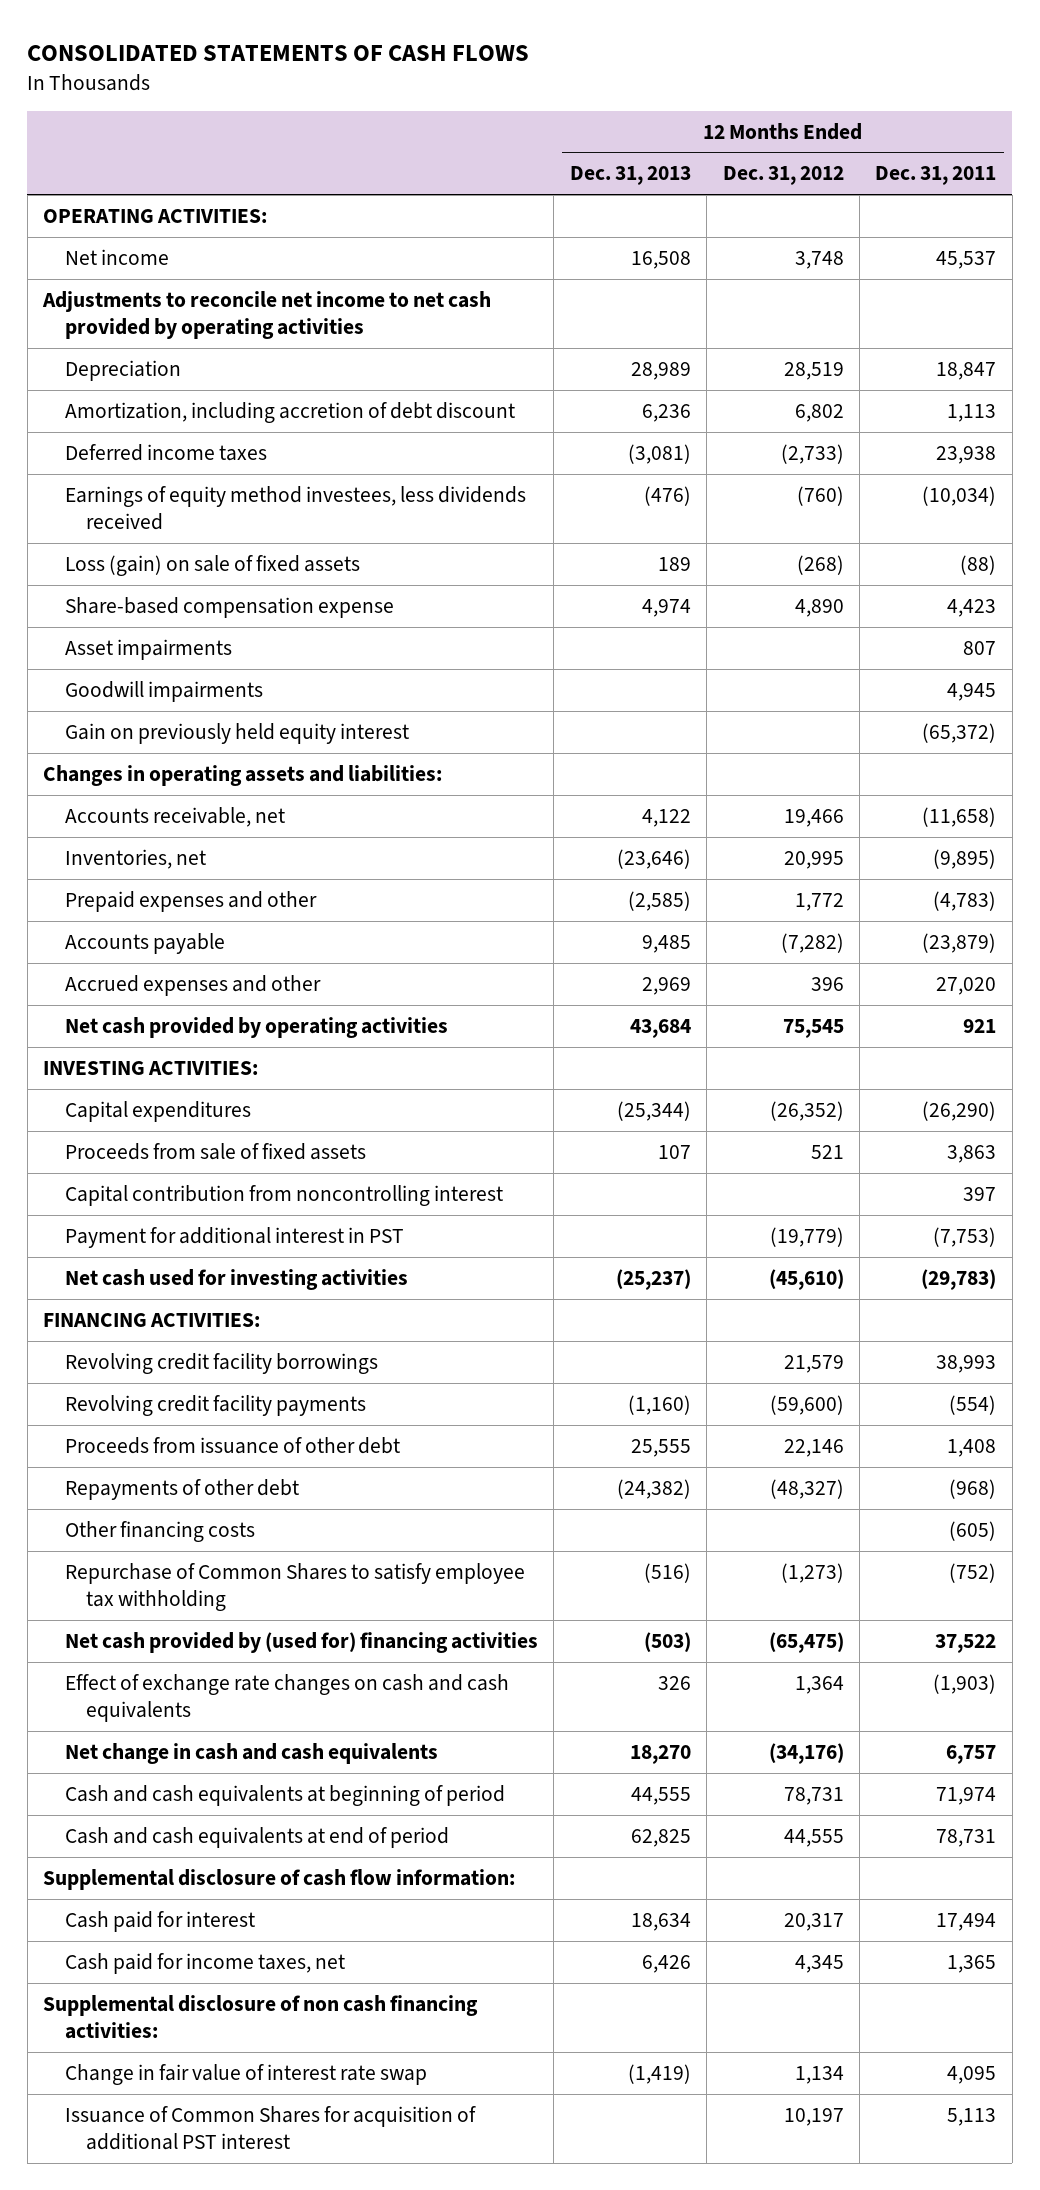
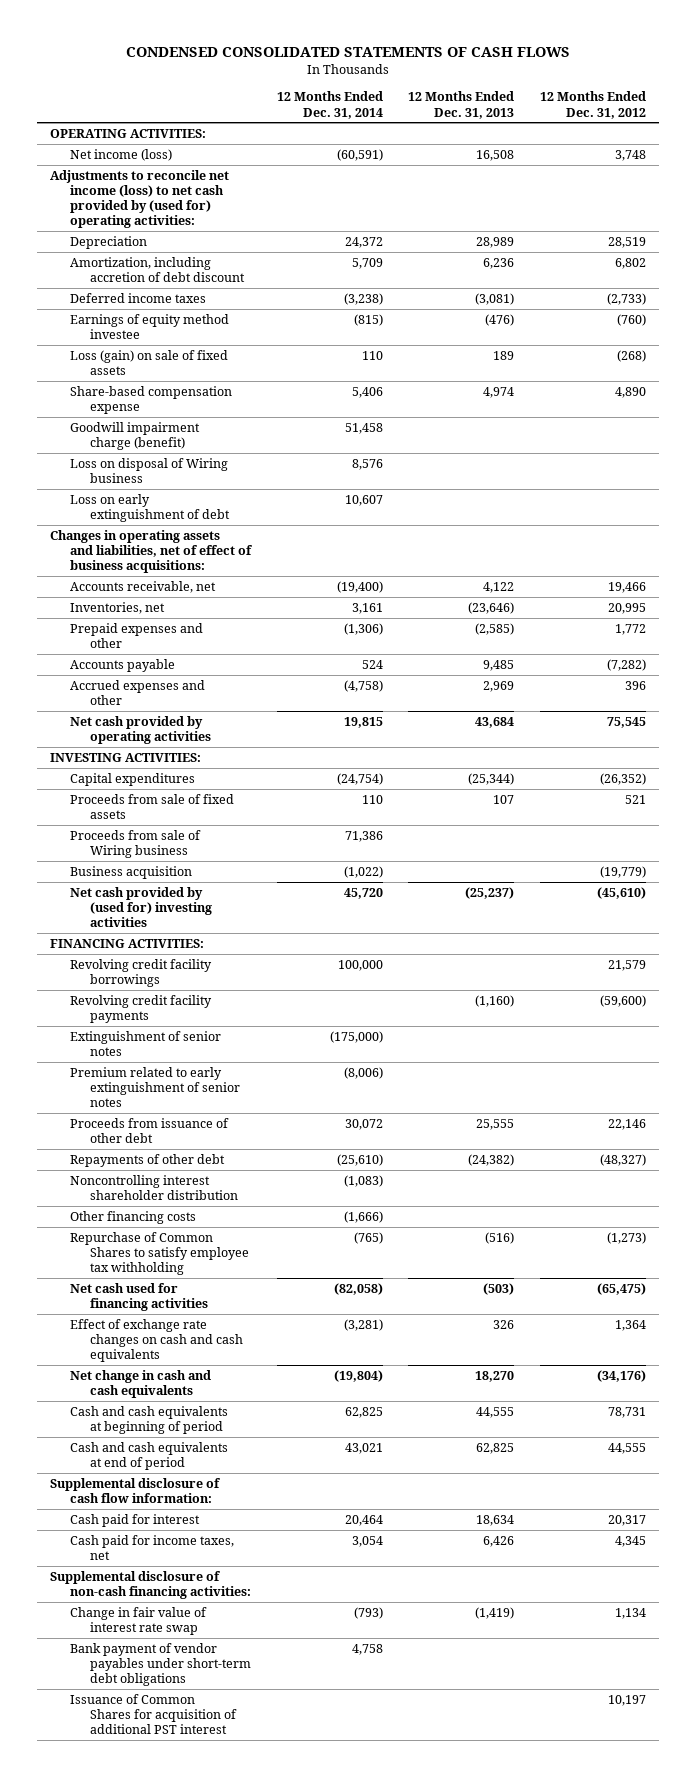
[27,44,530,61] CONSOLIDATED STATEMENTS OF CASH FLOWS -> [126,46,571,57] CONDENSED CONSOLIDATED STATEMENTS OF CASH FLOWS
[875,166,997,186] Dec. 31, 2011 -> none
none -> [276,91,383,119] 12 Months Ended Dec. 31, 2014
[64,248,169,265] Net income -> [69,148,172,161] Net income (loss)
[42,290,492,340] Adjustments to reconcile net income to net cash provided by operating activities -> [50,169,230,228] Adjustments to reconcile net income (loss) to net cash provided by (used for) operating activities:
[64,485,526,531] Earnings of equity method investees, less dividends received -> [69,313,229,339] Earnings of equity method investee
[64,638,232,660] Asset impairments -> none
[64,722,409,744] Gain on previously held equity interest -> none
[64,680,263,702] Goodwill impairments -> [69,421,200,450] Goodwill impairment charge (benefit)
none -> [69,457,228,483] Loss on disposal of Wiring business
none -> [69,493,230,522] Loss on early extinguishment of debt
[43,764,443,786] Changes in operating assets and liabilities: -> [50,529,253,573] Changes in operating assets and liabilities, net of effect of business acquisitions:
[64,1184,503,1206] Capital contribution from noncontrolling interest -> none
none -> [69,829,201,858] Proceeds from sale of Wiring business
[64,1226,404,1248] Payment for additional interest in PST -> [69,865,192,879] Business acquisition
[64,1268,408,1290] Net cash used for investing activities -> [69,886,212,927] Net cash provided by (used for) investing activities
none -> [69,1030,221,1056] Extinguishment of senior notes
none -> [69,1066,240,1107] Premium related to early extinguishment of senior notes
none -> [69,1174,238,1200] Noncontrolling interest shareholder distribution
[64,1631,538,1653] Net cash provided by (used for) financing activities -> [69,1282,208,1311] Net cash used for financing activities
[43,1994,479,2040] Supplemental disclosure of non cash financing activities: -> [50,1570,251,1599] Supplemental disclosure of non-cash financing activities:
none -> [69,1642,251,1686] Bank payment of vendor payables under short-term debt obligations

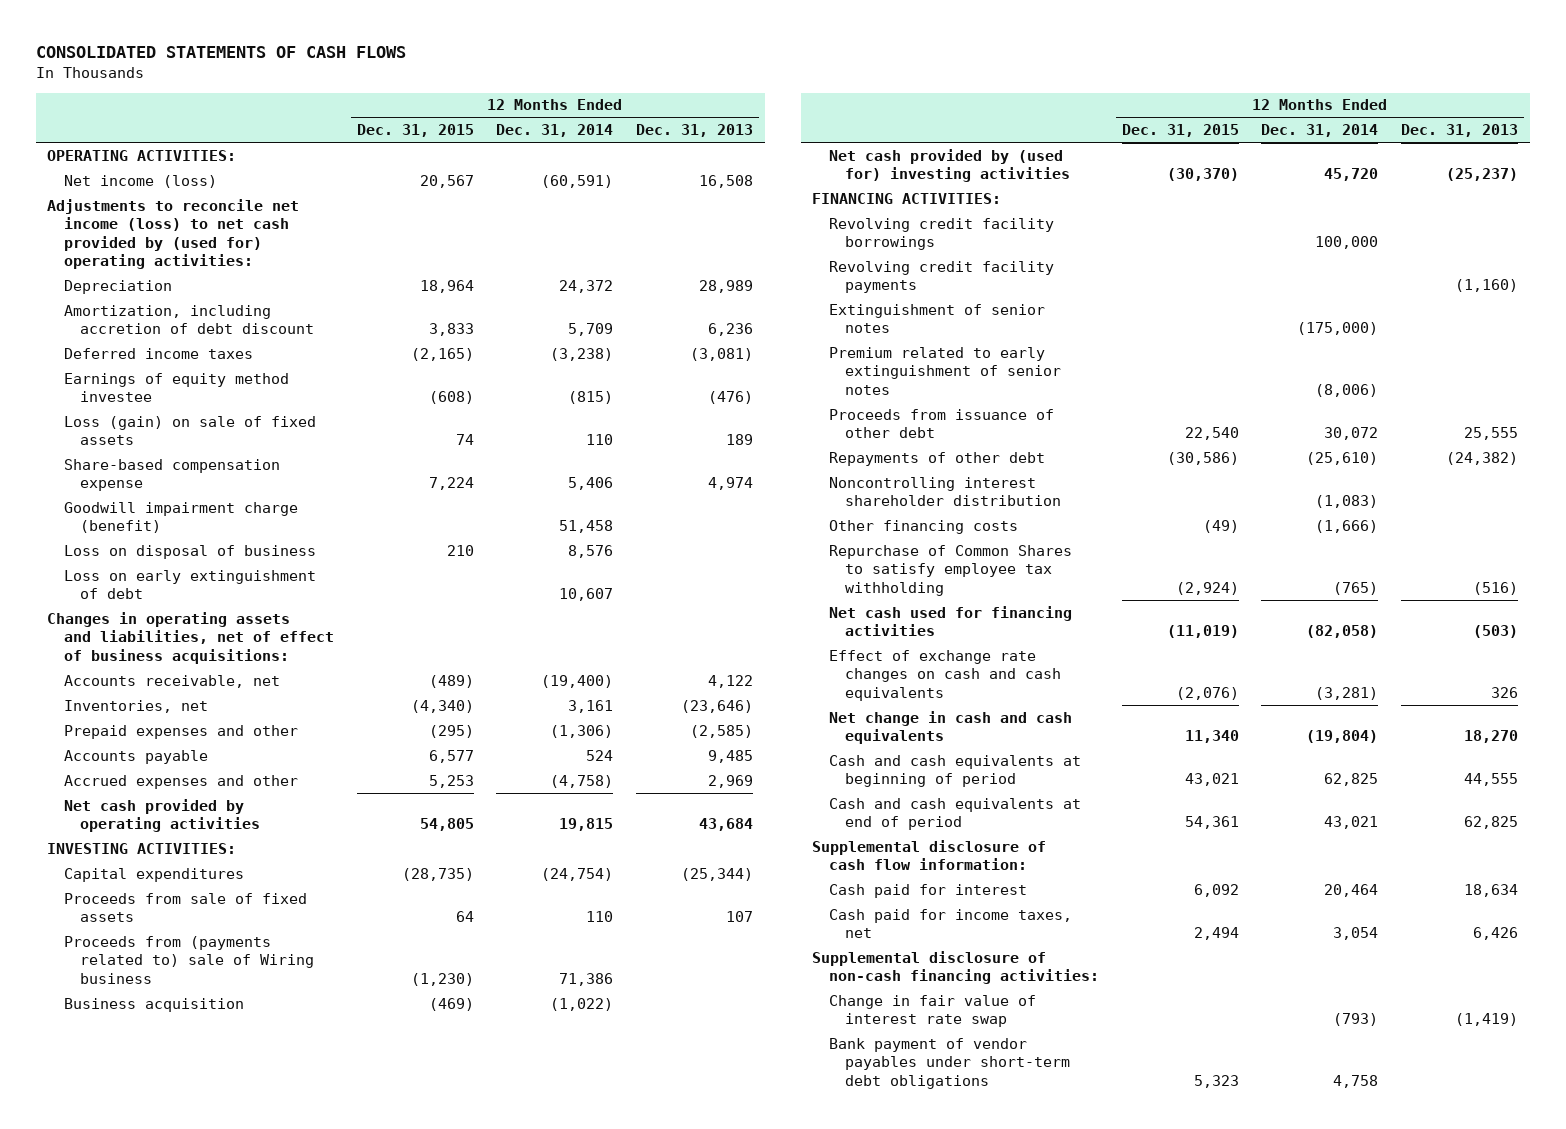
[126,46,571,57] CONDENSED CONSOLIDATED STATEMENTS OF CASH FLOWS -> [35,46,406,59] CONSOLIDATED STATEMENTS OF CASH FLOWS
[539,91,646,119] 12 Months Ended Dec. 31, 2012 -> none
none -> [356,124,474,138] Dec. 31, 2015
[69,457,228,483] Loss on disposal of Wiring business -> [63,544,316,559] Loss on disposal of business
[69,829,201,858] Proceeds from sale of Wiring business -> [63,935,315,984] Proceeds from (payments related to) sale of Wiring business
[69,1693,237,1734] Issuance of Common Shares for acquisition of additional PST interest -> none

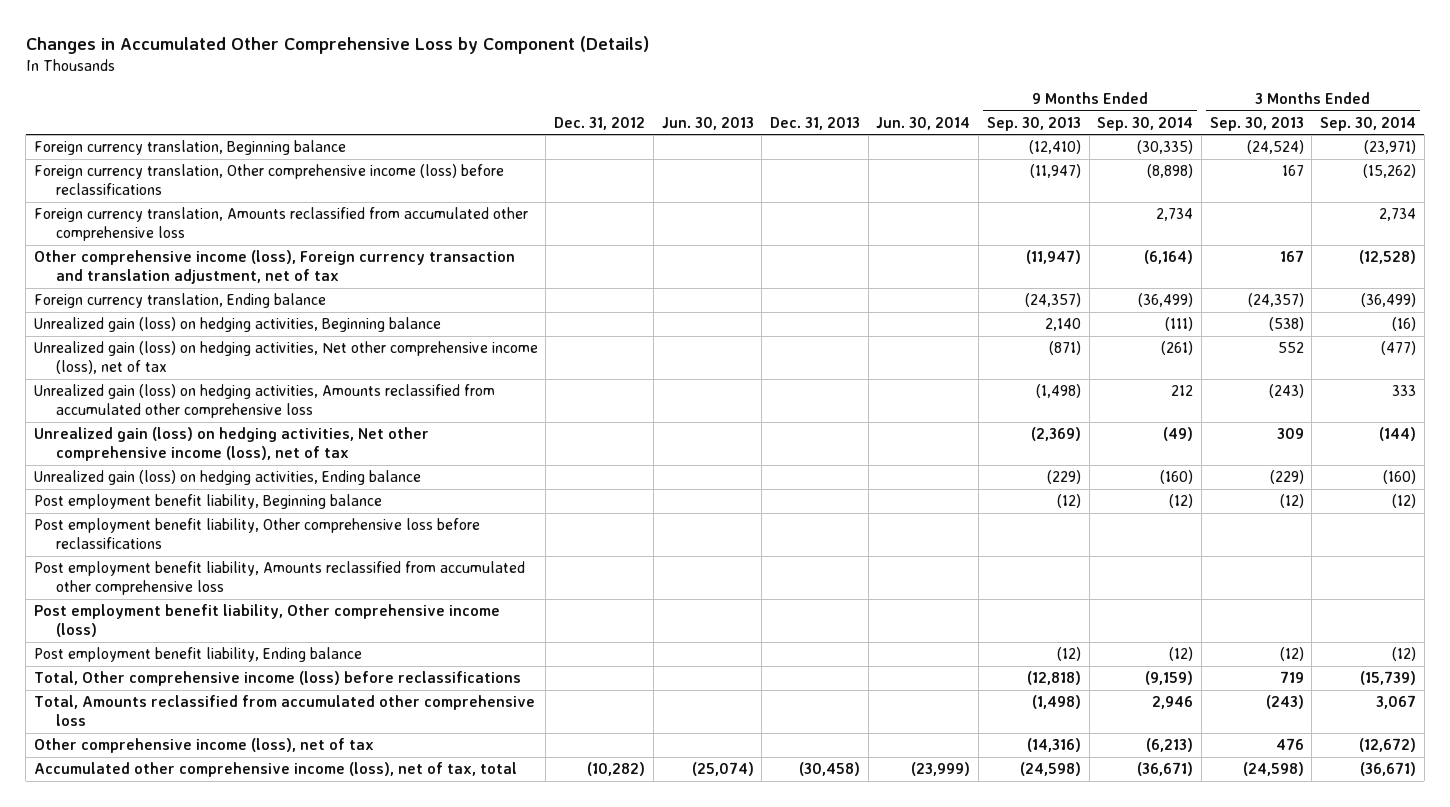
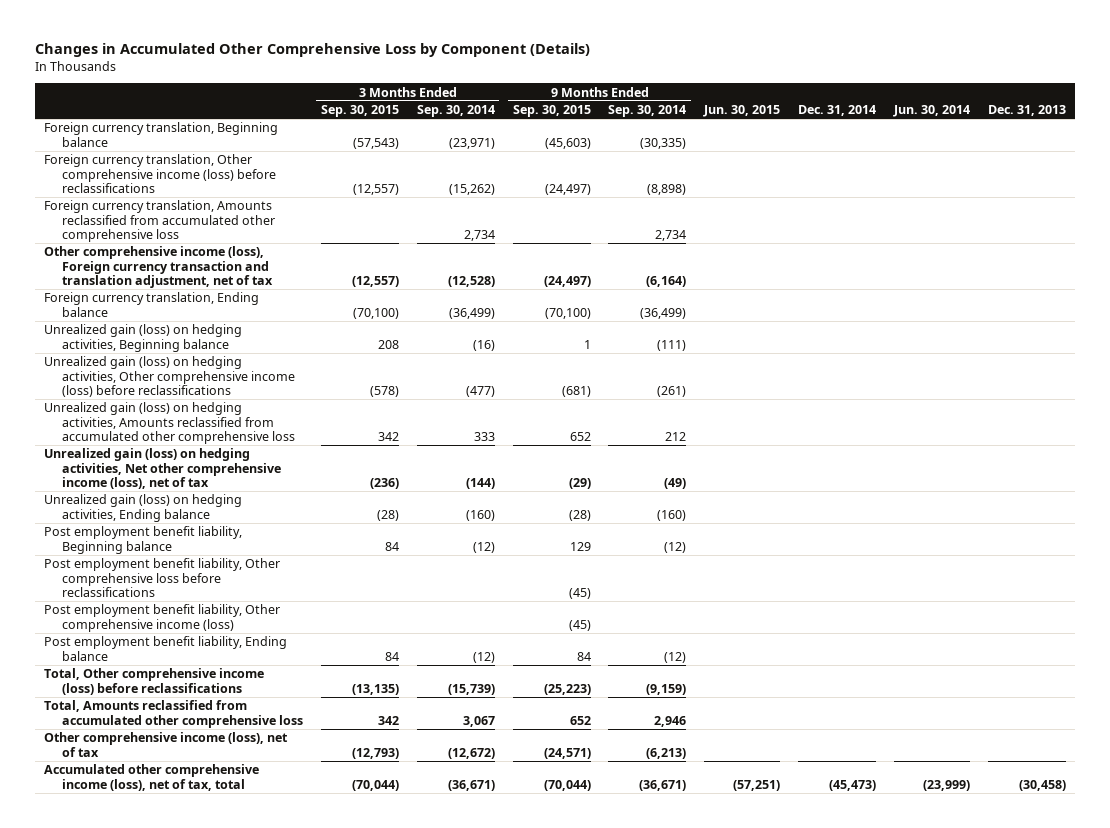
[554,116,646,130] Dec. 31, 2012 -> none
[661,116,754,130] Jun. 30, 2013 -> none
[986,116,1081,131] Sep. 30, 2013 -> none
[1209,116,1304,131] Sep. 30, 2013 -> none
none -> [320,105,399,118] Sep. 30, 2015
none -> [512,105,591,118] Sep. 30, 2015
none -> [703,105,781,118] Jun. 30, 2015
none -> [798,105,877,117] Dec. 31, 2014
[33,341,538,375] Unrealized gain (loss) on hedging activities, Net other comprehensive income (loss), net of tax -> [43,356,295,398] Unrealized gain (loss) on hedging activities, Other comprehensive income (loss) before reclassifications
[33,561,525,596] Post employment benefit liability, Amounts reclassified from accumulated other comprehensive loss -> none

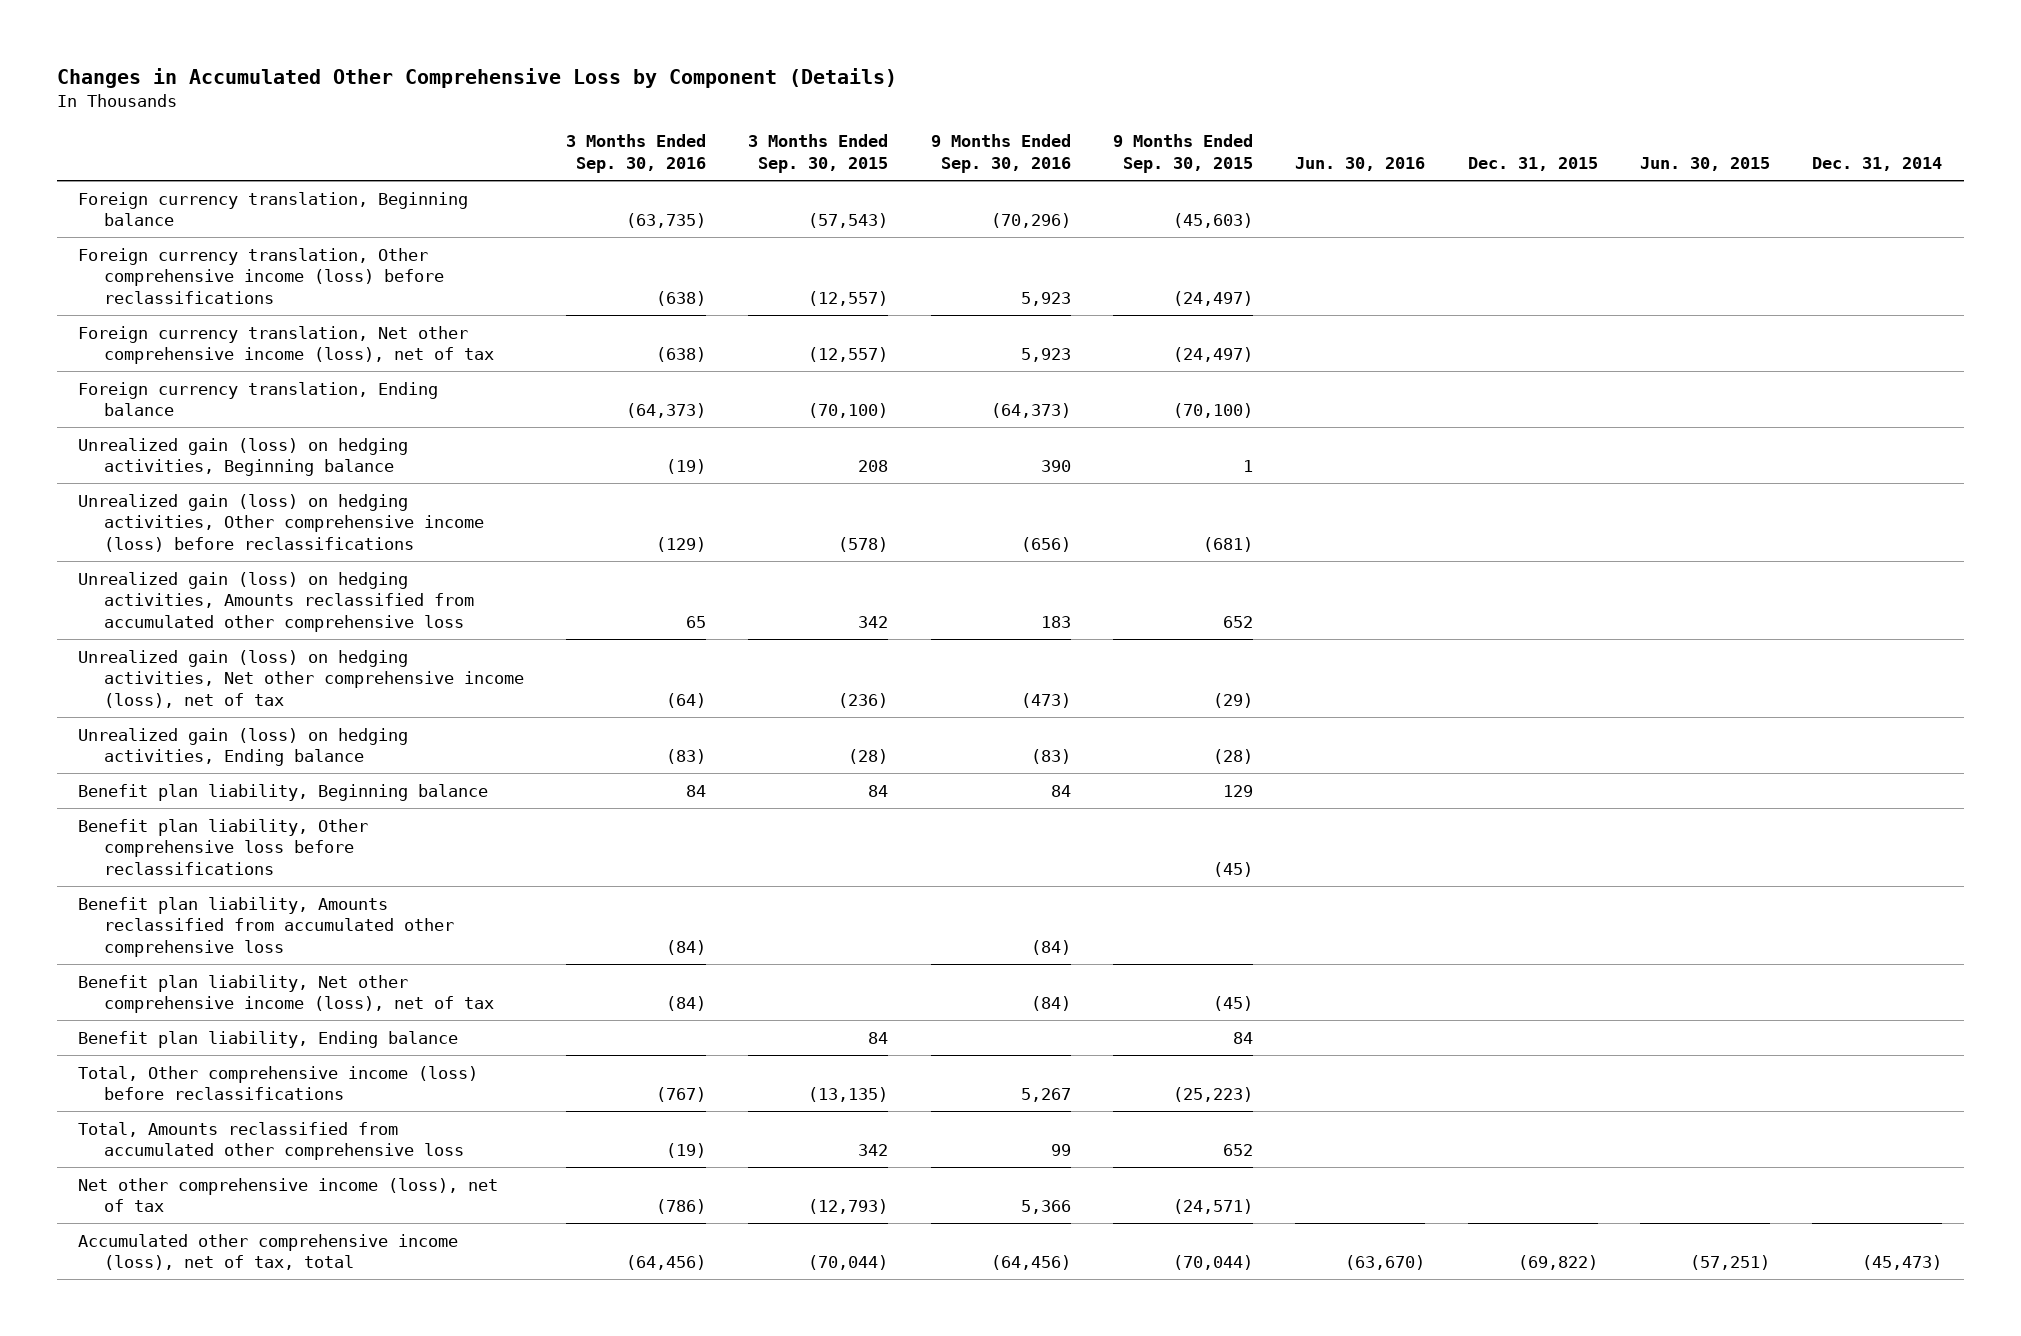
[416,105,495,118] Sep. 30, 2014 -> none
[608,105,687,118] Sep. 30, 2014 -> none
[893,105,971,118] Jun. 30, 2014 -> none
[987,105,1066,117] Dec. 31, 2013 -> none
none -> [565,134,706,174] 3 Months Ended Sep. 30, 2016
none -> [930,134,1071,174] 9 Months Ended Sep. 30, 2016
none -> [1295,157,1426,172] Jun. 30, 2016
none -> [1467,157,1598,172] Dec. 31, 2015
[43,200,275,243] Foreign currency translation, Amounts reclassified from accumulated other comprehensive loss -> none
[43,246,273,289] Other comprehensive income (loss), Foreign currency transaction and translation adjustment, net of tax -> [78,325,494,365] Foreign currency translation, Net other comprehensive income (loss), net of tax
[43,526,242,554] Post employment benefit liability, Beginning balance -> [78,783,489,801] Benefit plan liability, Beginning balance
[43,558,280,598] Post employment benefit liability, Other comprehensive loss before reclassifications -> [78,818,369,876] Benefit plan liability, Other comprehensive loss before reclassifications
none -> [78,896,454,958] Benefit plan liability, Amounts reclassified from accumulated other comprehensive loss
[43,604,280,632] Post employment benefit liability, Other comprehensive income (loss) -> [78,974,494,1014] Benefit plan liability, Net other comprehensive income (loss), net of tax
[43,636,287,661] Post employment benefit liability, Ending balance -> [78,1030,459,1048] Benefit plan liability, Ending balance
[43,732,288,757] Other comprehensive income (loss), net of tax -> [78,1177,499,1213] Net other comprehensive income (loss), net of tax

